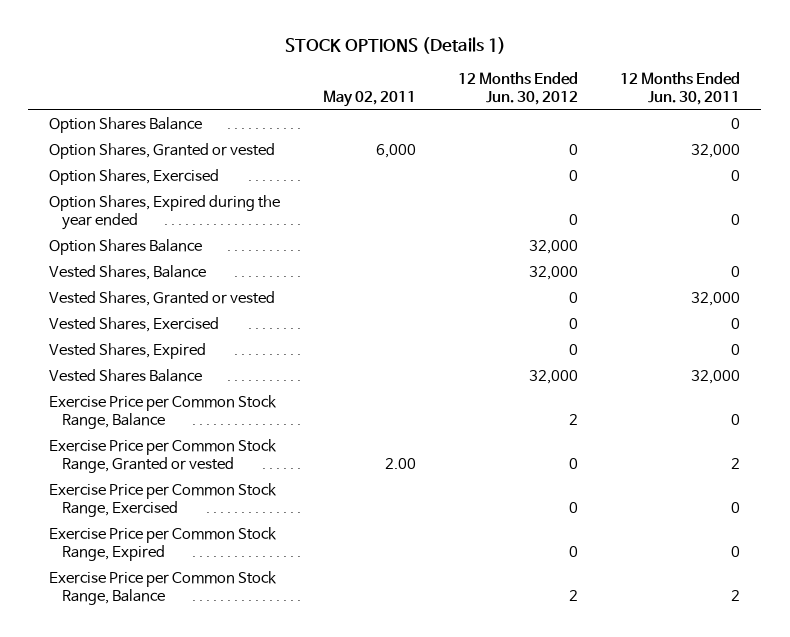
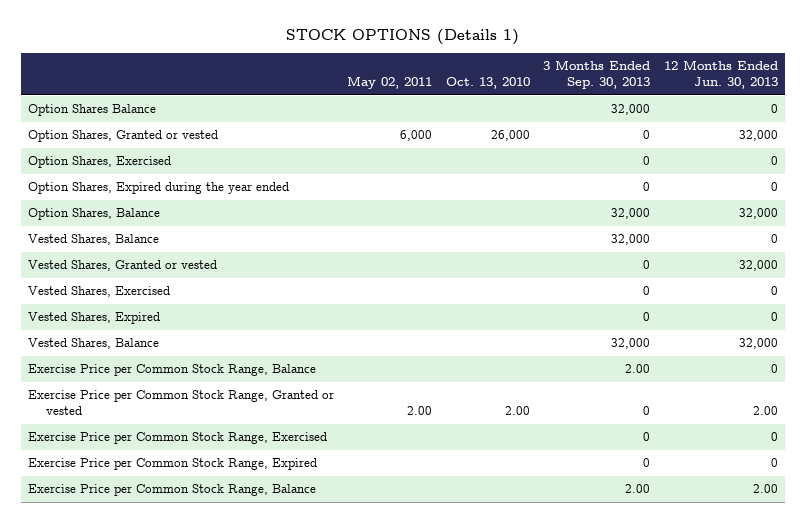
[457,71,578,105] 12 Months Ended Jun. 30, 2012 -> none
[620,71,741,105] 12 Months Ended Jun. 30, 2011 -> none
none -> [445,77,530,90] Oct. 13, 2010
none -> [543,60,651,90] 3 Months Ended Sep. 30, 2013
none -> [663,60,778,90] 12 Months Ended Jun. 30, 2013
[49,239,203,256] Option Shares Balance -> [27,208,160,221] Option Shares, Balance
[49,369,203,383] Vested Shares Balance -> [27,338,159,350] Vested Shares, Balance

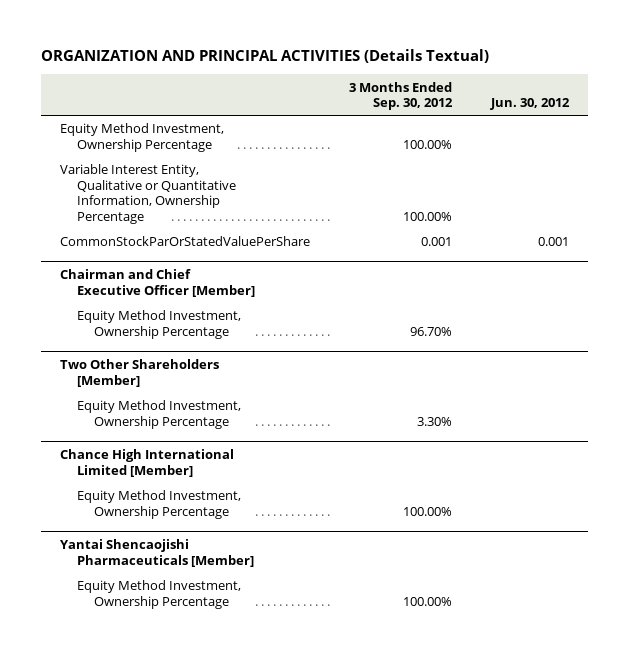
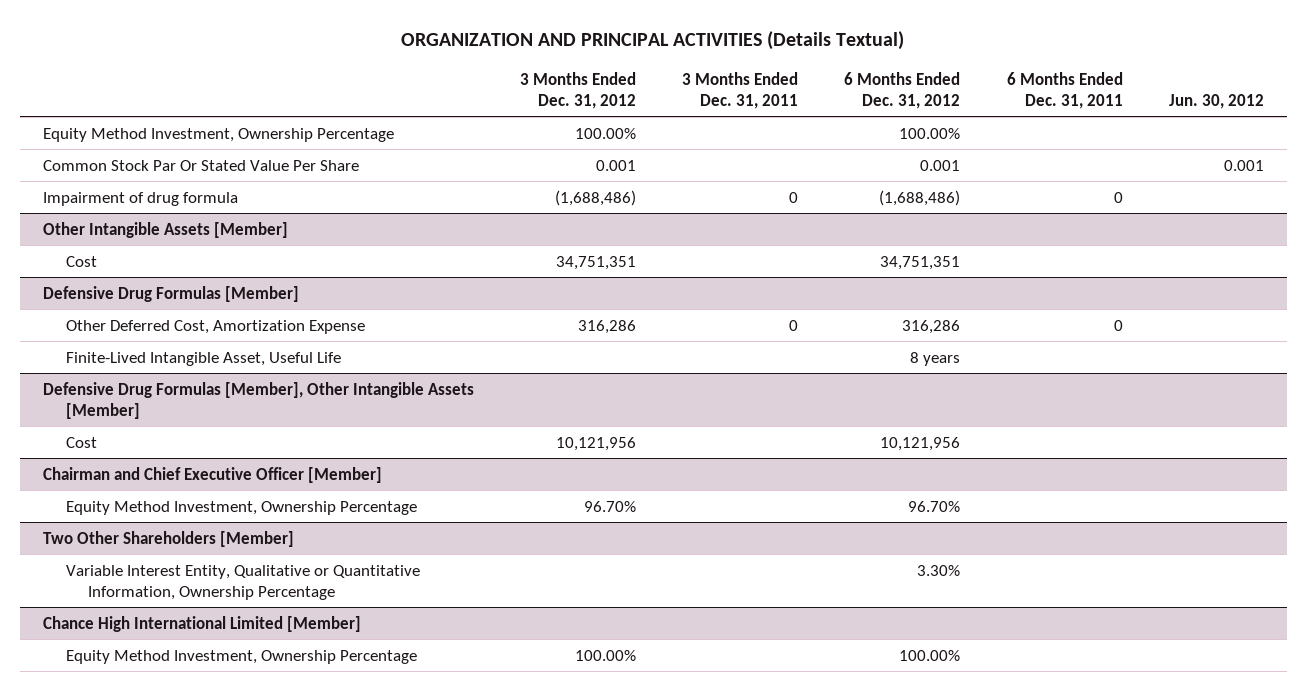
[348,81,453,111] 3 Months Ended Sep. 30, 2012 -> none
none -> [519,71,636,109] 3 Months Ended Dec. 31, 2012
none -> [682,71,799,109] 3 Months Ended Dec. 31, 2011
none -> [844,71,961,109] 6 Months Ended Dec. 31, 2012
none -> [1006,71,1123,109] 6 Months Ended Dec. 31, 2011
[60,164,237,224] Variable Interest Entity, Qualitative or Quantitative Information, Ownership Percentage -> none
[60,236,311,247] CommonStockParOrStatedValuePerShare -> [42,159,359,171] Common Stock Par Or Stated Value Per Share
none -> [42,191,238,206] Impairment of drug formula
none -> [42,221,288,238] Other Intangible Assets [Member]
none -> [65,255,97,267] Cost
none -> [42,285,299,302] Defensive Drug Formulas [Member]
none -> [65,319,365,334] Other Deferred Cost, Amortization Expense
none -> [65,351,341,366] Finite-Lived Intangible Asset, Useful Life
none -> [42,381,474,419] Defensive Drug Formulas [Member], Other Intangible Assets [Member]
none -> [65,436,97,448] Cost
[77,400,242,429] Equity Method Investment, Ownership Percentage -> none
none -> [65,564,420,600] Variable Interest Entity, Qualitative or Quantitative Information, Ownership Percentage
[60,539,255,567] Yantai Shencaojishi Pharmaceuticals [Member] -> none
[77,580,242,609] Equity Method Investment, Ownership Percentage -> none

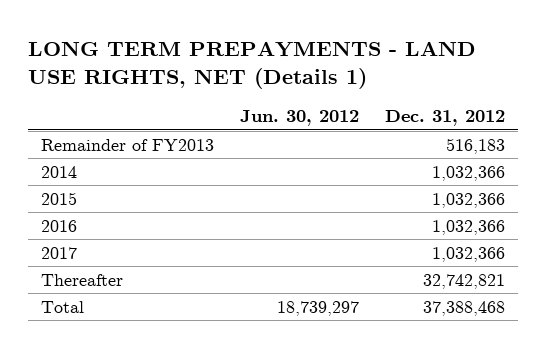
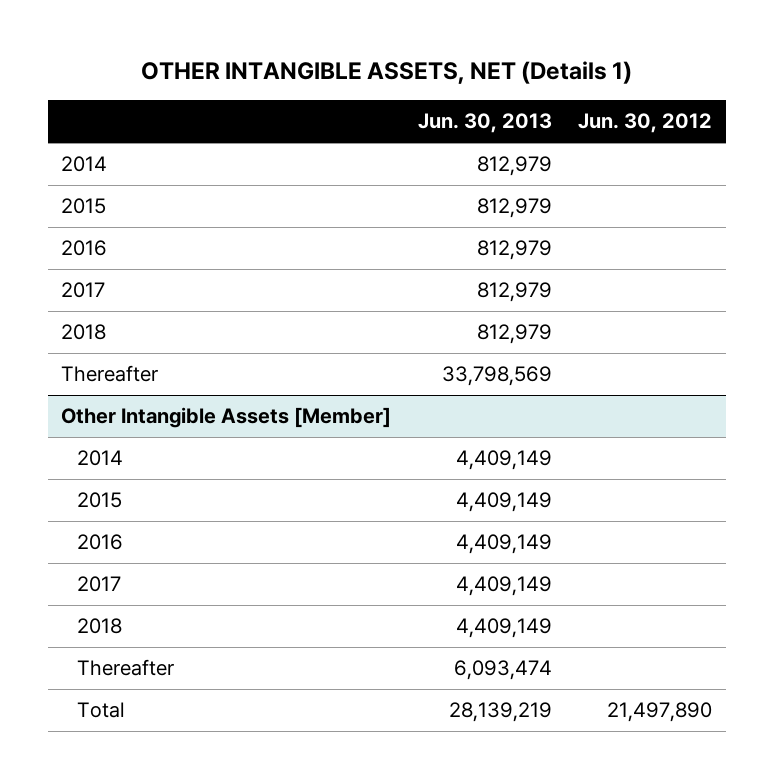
[27,41,476,90] LONG TERM PREPAYMENTS - LAND USE RIGHTS, NET (Details 1) -> [140,61,632,85] OTHER INTANGIBLE ASSETS, NET (Details 1)
[384,110,505,127] Dec. 31, 2012 -> none
none -> [417,113,552,134] Jun. 30, 2013
[40,138,214,151] Remainder of FY2013 -> none
none -> [61,324,107,341] 2018
[40,300,84,313] Total -> none
none -> [61,407,392,429] Other Intangible Assets [Member]
none -> [76,450,123,467] 2014
none -> [76,492,122,509] 2015
none -> [76,534,123,551] 2016
none -> [76,576,121,593] 2017
none -> [76,618,122,635] 2018
none -> [76,659,174,677] Thereafter
none -> [76,702,124,719] Total

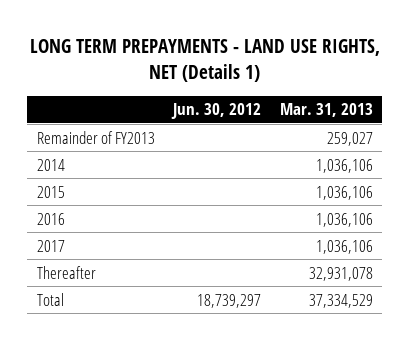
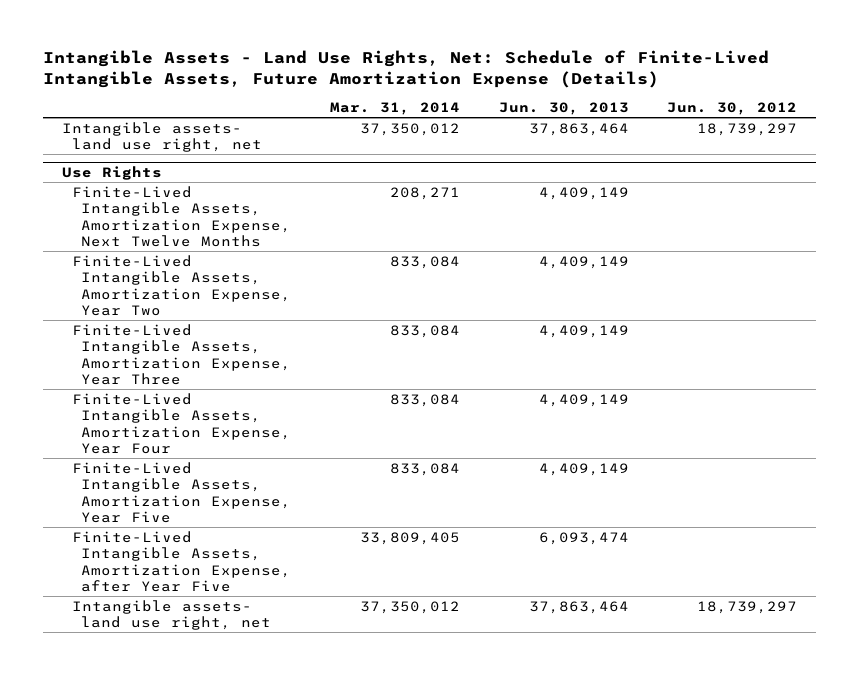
[29,39,380,82] LONG TERM PREPAYMENTS - LAND USE RIGHTS, NET (Details 1) -> [42,50,769,89] Intangible Assets - Land Use Rights, Net: Schedule of Finite-Lived Intangible Assets, Future Amortization Expense (Details)
[280,103,374,118] Mar. 31, 2013 -> none
none -> [329,102,460,116] Mar. 31, 2014
none -> [498,102,629,116] Jun. 30, 2013
[36,130,155,144] Remainder of FY2013 -> none
[36,158,65,171] 2014 -> none
[36,185,65,198] 2015 -> none
[36,212,65,225] 2016 -> none
[36,239,65,252] 2017 -> none
[36,265,96,279] Thereafter -> none
[36,292,64,306] Total -> [61,121,262,153] Intangible assets- land use right, net
none -> [61,165,162,180] Use Rights
none -> [71,185,292,248] Finite-Lived Intangible Assets, Amortization Expense, Next Twelve Months
none -> [71,254,292,317] Finite-Lived Intangible Assets, Amortization Expense, Year Two
none -> [71,323,292,386] Finite-Lived Intangible Assets, Amortization Expense, Year Three
none -> [71,392,292,455] Finite-Lived Intangible Assets, Amortization Expense, Year Four
none -> [71,461,292,524] Finite-Lived Intangible Assets, Amortization Expense, Year Five
none -> [71,530,292,593] Finite-Lived Intangible Assets, Amortization Expense, after Year Five
none -> [71,599,272,631] Intangible assets- land use right, net

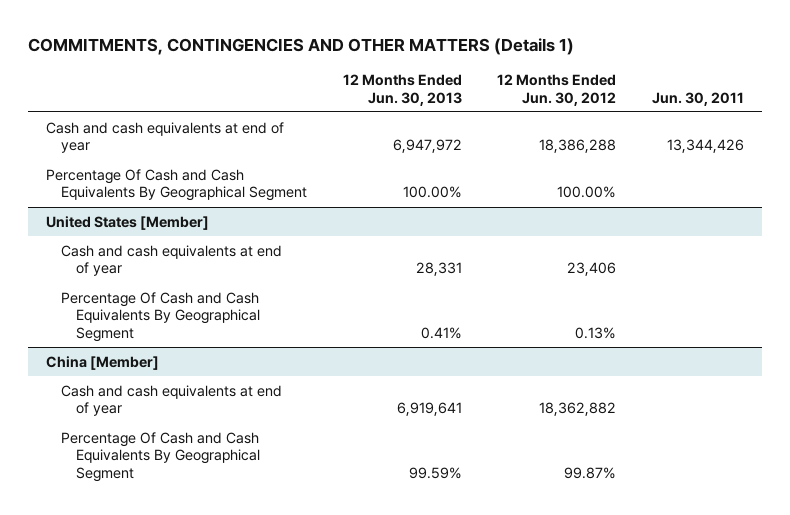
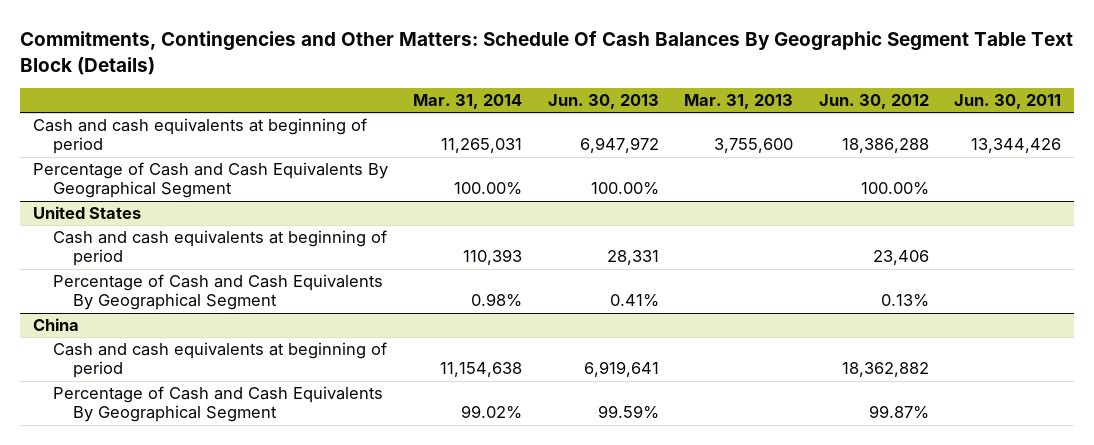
[28,37,575,55] COMMITMENTS, CONTINGENCIES AND OTHER MATTERS (Details 1) -> [20,30,1074,75] Commitments, Contingencies and Other Matters: Schedule Of Cash Balances By Geographic Segment Table Text Block (Details)
[342,74,462,106] 12 Months Ended Jun. 30, 2013 -> none
[497,74,617,106] 12 Months Ended Jun. 30, 2012 -> none
none -> [413,94,523,110] Mar. 31, 2014
none -> [547,94,659,110] Jun. 30, 2013
none -> [684,94,794,110] Mar. 31, 2013
none -> [818,94,929,110] Jun. 30, 2012
[45,121,284,154] Cash and cash equivalents at end of year -> [33,118,368,155] Cash and cash equivalents at beginning of period
[45,168,307,202] Percentage Of Cash and Cash Equivalents By Geographical Segment -> [33,162,389,199] Percentage of Cash and Cash Equivalents By Geographical Segment
[45,215,209,230] United States [Member] -> [33,206,142,220] United States
[60,244,282,277] Cash and cash equivalents at end of year -> [53,230,388,267] Cash and cash equivalents at beginning of period
[60,291,261,342] Percentage Of Cash and Cash Equivalents By Geographical Segment -> [53,274,384,311] Percentage of Cash and Cash Equivalents By Geographical Segment
[45,355,159,370] China [Member] -> [33,318,80,332] China
[60,384,282,417] Cash and cash equivalents at end of year -> [53,342,388,379] Cash and cash equivalents at beginning of period
[60,431,261,482] Percentage Of Cash and Cash Equivalents By Geographical Segment -> [53,386,384,423] Percentage of Cash and Cash Equivalents By Geographical Segment

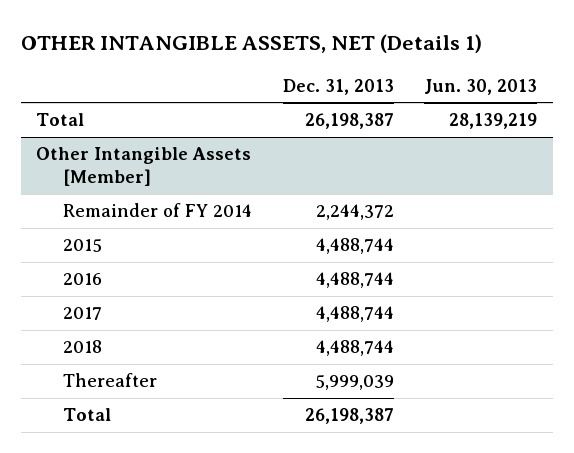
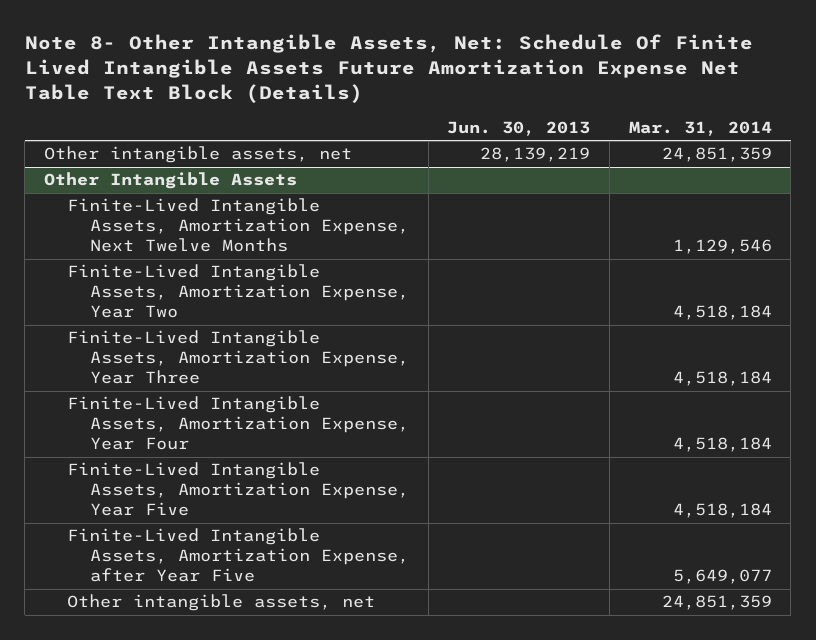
[21,33,483,53] OTHER INTANGIBLE ASSETS, NET (Details 1) -> [24,34,753,103] Note 8- Other Intangible Assets, Net: Schedule Of Finite Lived Intangible Assets Future Amortization Expense Net Table Text Block (Details)
[282,78,394,95] Dec. 31, 2013 -> none
none -> [628,120,772,136] Mar. 31, 2014
[36,113,85,127] Total -> [44,146,353,164] Other intangible assets, net
[36,147,252,187] Other Intangible Assets [Member] -> [44,172,298,190] Other Intangible Assets
[63,203,253,218] Remainder of FY 2014 -> [66,198,409,253] Finite-Lived Intangible Assets, Amortization Expense, Next Twelve Months
[63,239,103,253] 2015 -> [66,264,409,319] Finite-Lived Intangible Assets, Amortization Expense, Year Two
[63,273,103,286] 2016 -> [66,330,409,385] Finite-Lived Intangible Assets, Amortization Expense, Year Three
[63,307,103,321] 2017 -> [66,396,409,451] Finite-Lived Intangible Assets, Amortization Expense, Year Four
[63,340,103,354] 2018 -> [66,462,409,517] Finite-Lived Intangible Assets, Amortization Expense, Year Five
[63,373,158,388] Thereafter -> [66,528,409,583] Finite-Lived Intangible Assets, Amortization Expense, after Year Five
[63,408,112,422] Total -> [66,594,375,612] Other intangible assets, net

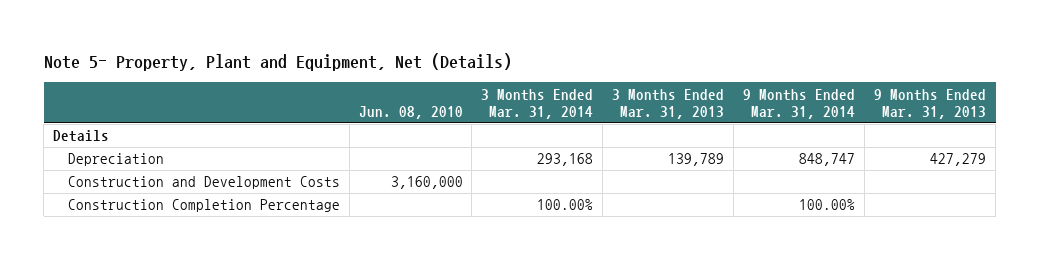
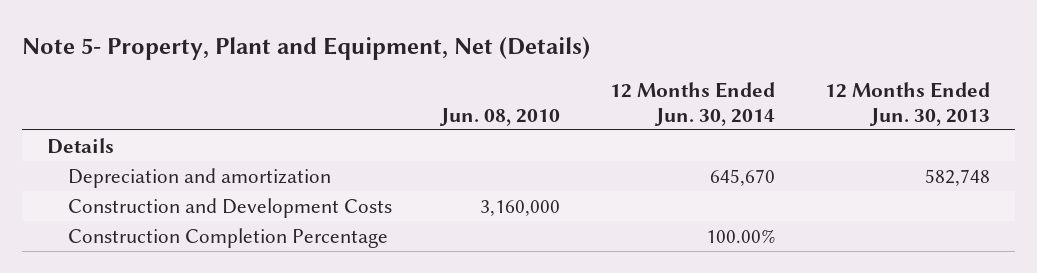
[481,88,594,120] 3 Months Ended Mar. 31, 2014 -> none
[612,88,725,120] 3 Months Ended Mar. 31, 2013 -> none
[743,88,856,120] 9 Months Ended Mar. 31, 2014 -> none
[874,88,987,120] 9 Months Ended Mar. 31, 2013 -> none
none -> [610,81,776,126] 12 Months Ended Jun. 30, 2014
none -> [825,81,991,126] 12 Months Ended Jun. 30, 2013
[67,153,164,167] Depreciation -> [67,167,331,188] Depreciation and amortization

